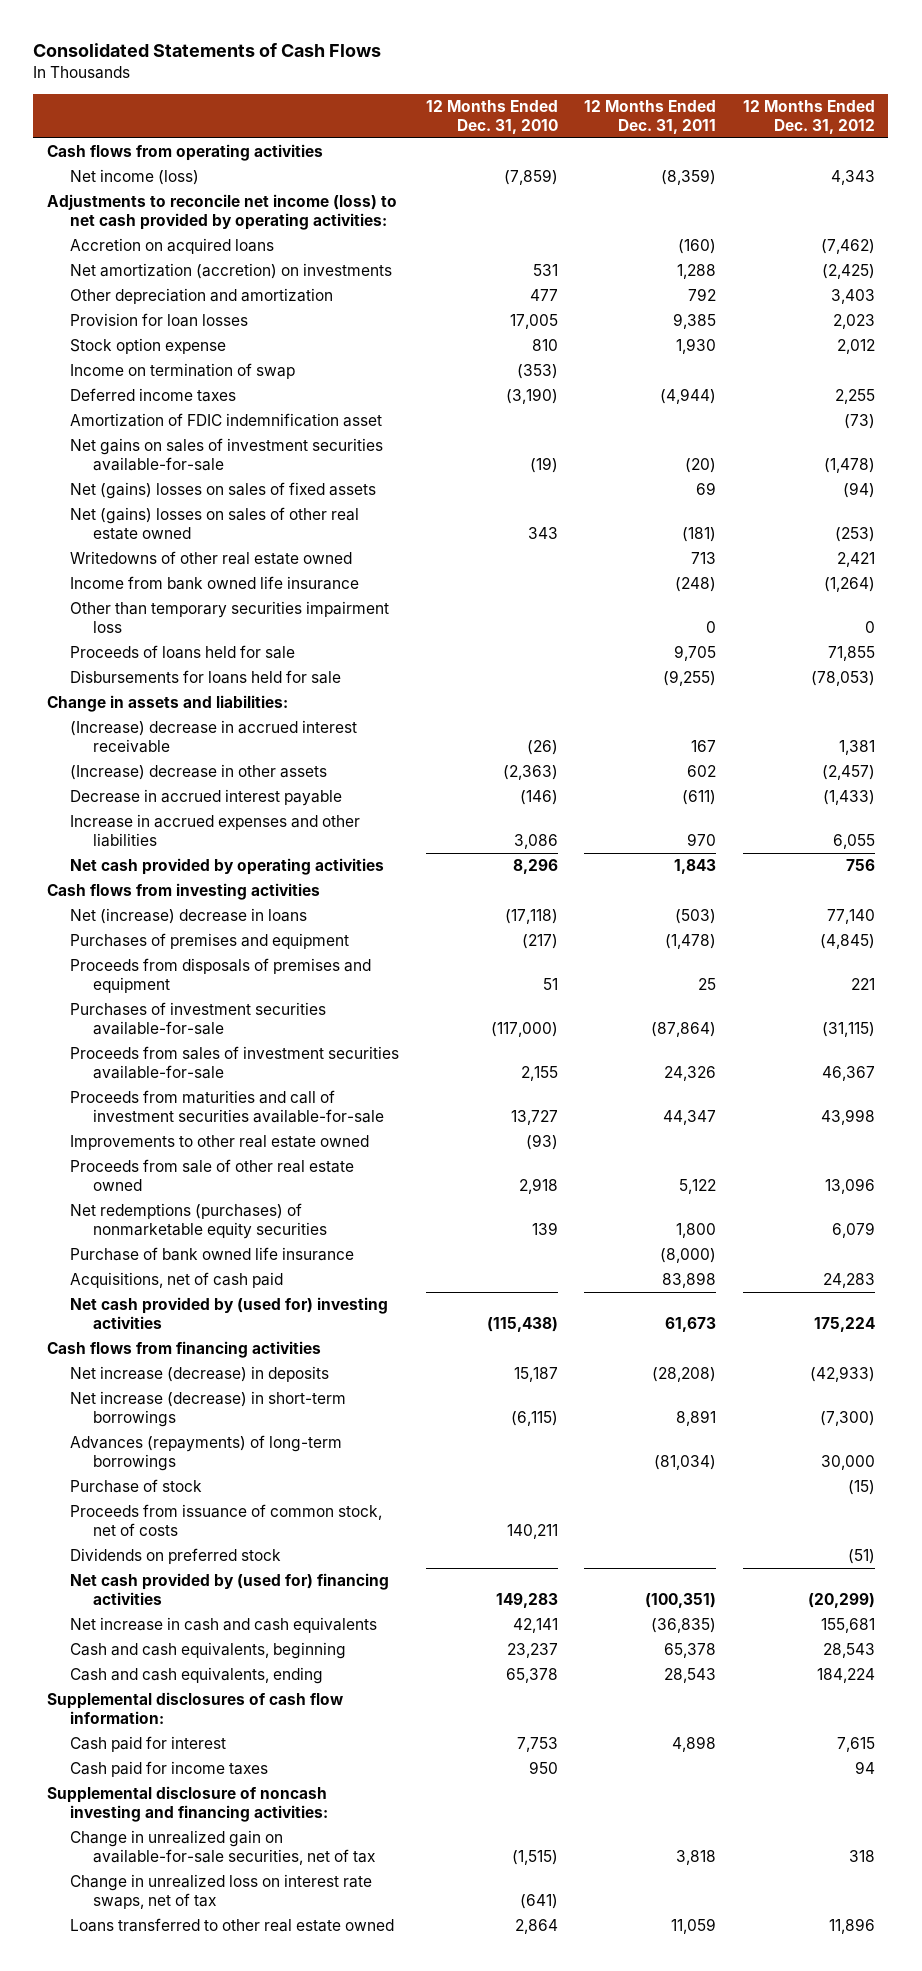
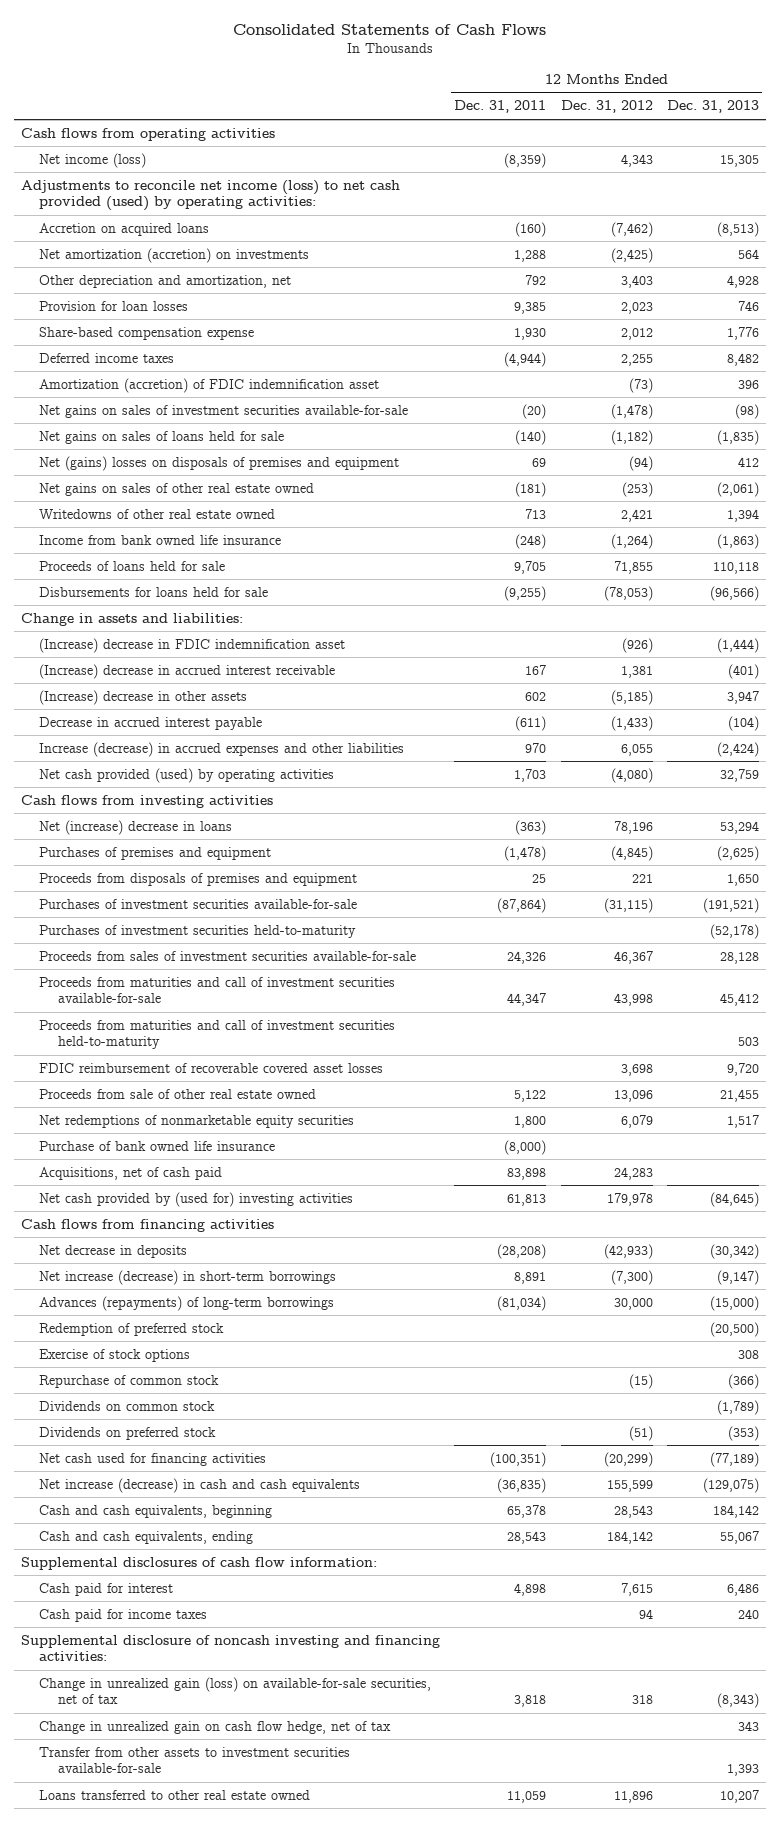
[425,100,558,134] 12 Months Ended Dec. 31, 2010 -> none
none -> [666,100,759,114] Dec. 31, 2013
[46,194,397,230] Adjustments to reconcile net income (loss) to net cash provided by operating activities: -> [20,179,400,212] Adjustments to reconcile net income (loss) to net cash provided (used) by operating activities:
[69,288,333,305] Other depreciation and amortization -> [39,274,292,288] Other depreciation and amortization, net
[69,363,295,380] Income on termination of swap -> none
[69,338,226,355] Stock option expense -> [39,326,255,340] Share-based compensation expense
[69,413,382,428] Amortization of FDIC indemnification asset -> [39,377,380,393] Amortization (accretion) of FDIC indemnification asset
none -> [39,430,285,444] Net gains on sales of loans held for sale
[69,482,376,500] Net (gains) losses on sales of fixed assets -> [39,455,400,471] Net (gains) losses on disposals of premises and equipment
[69,507,359,540] Net (gains) losses on sales of other real estate owned -> [39,482,315,496] Net gains on sales of other real estate owned
[69,601,389,633] Other than temporary securities impairment loss -> none
none -> [39,637,346,653] (Increase) decrease in FDIC indemnification asset
[822,765,876,781] (2,457) -> [610,689,653,705] (5,185)
[69,814,360,847] Increase in accrued expenses and other liabilities -> [39,741,405,757] Increase (decrease) in accrued expenses and other liabilities
[69,858,384,876] Net cash provided by operating activities -> [39,767,335,783] Net cash provided (used) by operating activities
[674,859,717,875] 1,843 -> [514,768,547,782] 1,703
[846,859,876,872] 756 -> [610,767,653,783] (4,080)
[675,909,717,925] (503) -> [515,819,547,835] (363)
[827,909,876,925] 77,140 -> [613,820,653,834] 78,196
none -> [39,924,357,938] Purchases of investment securities held-to-maturity
[69,1135,369,1151] Improvements to other real estate owned -> none
none -> [39,1019,396,1050] Proceeds from maturities and call of investment securities held-to-maturity
none -> [39,1062,384,1073] FDIC reimbursement of recoverable covered asset losses
[69,1203,328,1239] Net redemptions (purchases) of nonmarketable equity securities -> [39,1114,355,1128] Net redemptions of nonmarketable equity securities
[665,1316,717,1332] 61,673 -> [507,1193,547,1206] 61,813
[814,1316,876,1332] 175,224 -> [606,1192,653,1206] 179,978
[69,1366,329,1383] Net increase (decrease) in deposits -> [39,1244,188,1258] Net decrease in deposits
[69,1504,382,1536] Proceeds from issuance of common stock, net of costs -> none
none -> [39,1322,225,1336] Redemption of preferred stock
none -> [39,1348,191,1362] Exercise of stock options
[69,1479,202,1494] Purchase of stock -> [39,1374,220,1388] Repurchase of common stock
none -> [39,1400,216,1411] Dividends on common stock
[69,1573,389,1605] Net cash provided by (used for) financing activities -> [39,1452,267,1466] Net cash used for financing activities
[69,1617,377,1634] Net increase in cash and cash equivalents -> [39,1477,361,1493] Net increase (decrease) in cash and cash equivalents
[821,1618,876,1634] 155,681 -> [606,1479,653,1492] 155,599
[817,1668,876,1684] 184,224 -> [606,1530,653,1544] 184,142
[69,1830,376,1865] Change in unrealized gain on available-for-sale securities, net of tax -> [39,1676,432,1705] Change in unrealized gain (loss) on available-for-sale securities, net of tax
[69,1874,372,1909] Change in unrealized loss on interest rate swaps, net of tax -> [39,1720,392,1734] Change in unrealized gain on cash flow hedge, net of tax
none -> [39,1746,351,1774] Transfer from other assets to investment securities available-for-sale

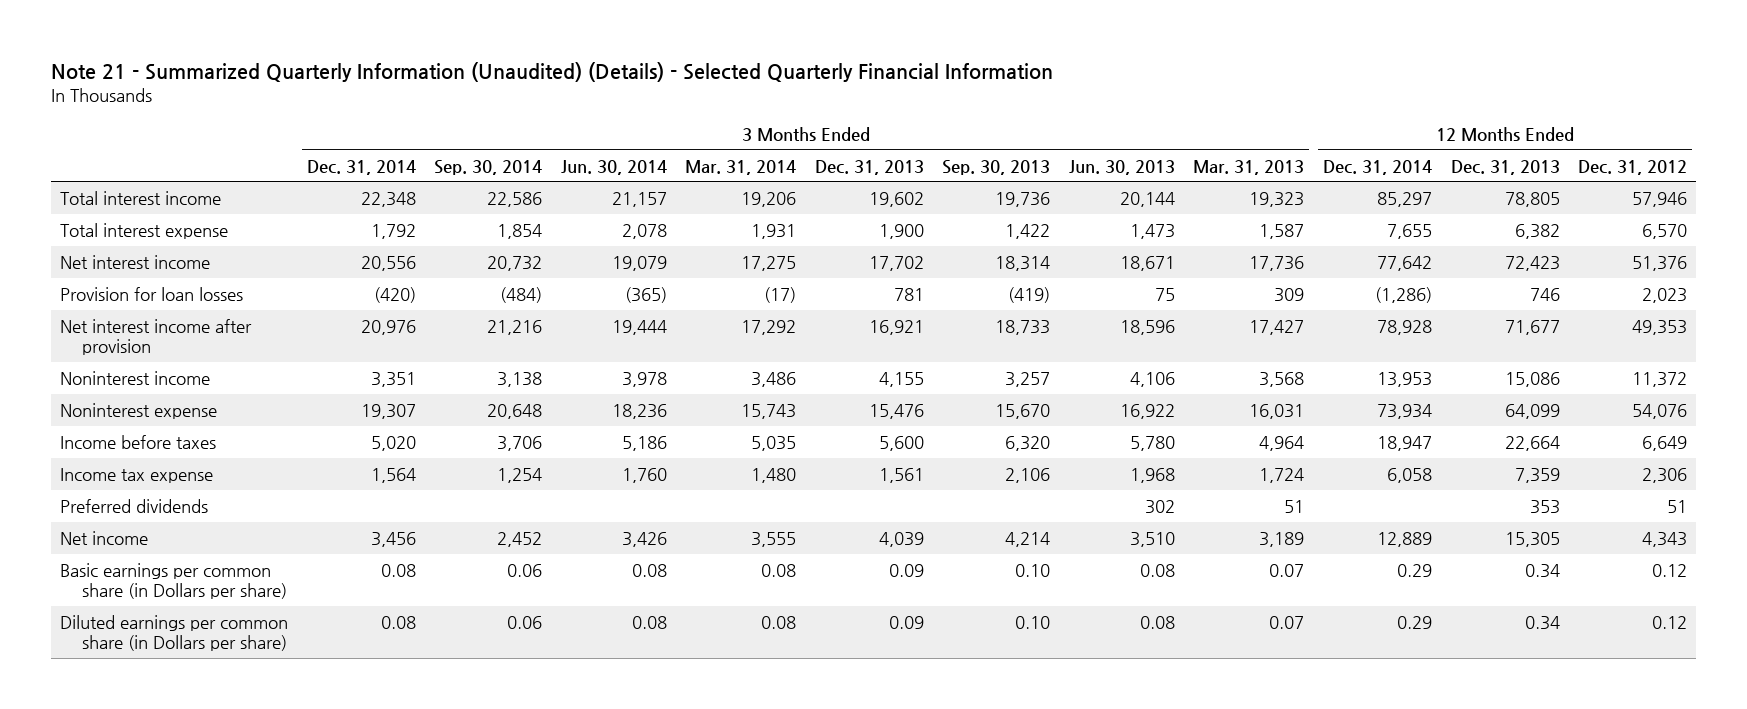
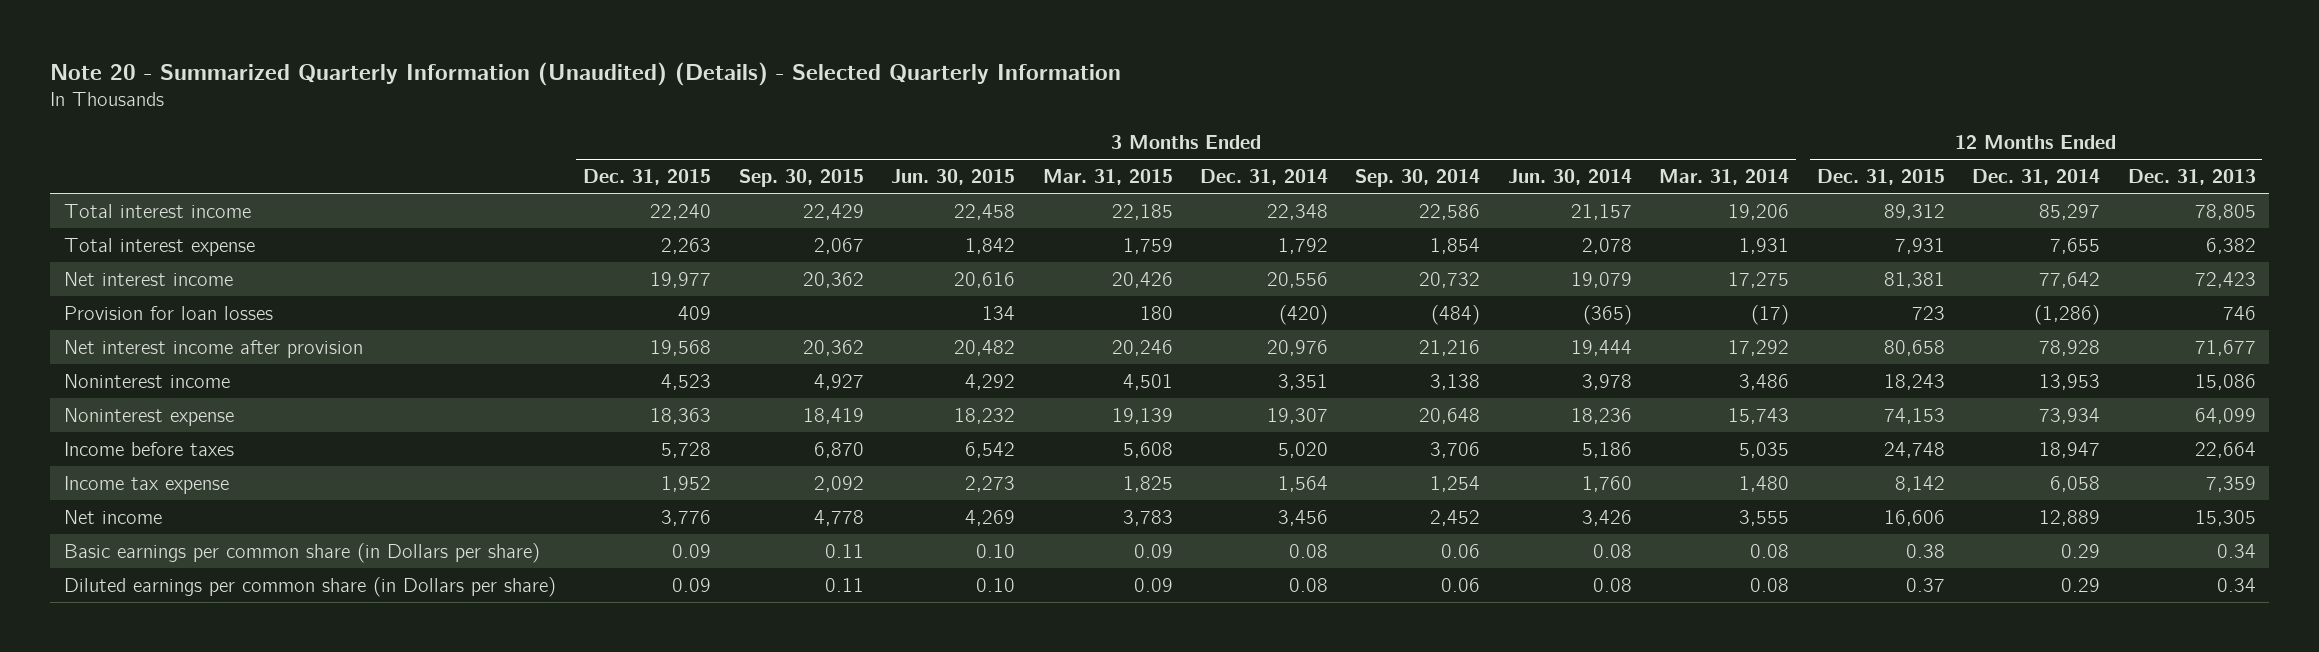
[51,61,1054,82] Note 21 - Summarized Quarterly Information (Unaudited) (Details) - Selected Quarterly Financial Information -> [50,62,1122,87] Note 20 - Summarized Quarterly Information (Unaudited) (Details) - Selected Quarterly Information
[814,159,924,175] Dec. 31, 2013 -> none
[942,159,1051,175] Sep. 30, 2013 -> none
[1068,159,1175,175] Jun. 30, 2013 -> none
[1193,159,1305,175] Mar. 31, 2013 -> none
[1578,159,1688,175] Dec. 31, 2012 -> none
none -> [583,169,712,186] Dec. 31, 2015
none -> [738,169,864,188] Sep. 30, 2015
none -> [891,169,1016,186] Jun. 30, 2015
none -> [1042,169,1173,186] Mar. 31, 2015
none -> [1816,169,1945,186] Dec. 31, 2015
[60,498,209,513] Preferred dividends -> none

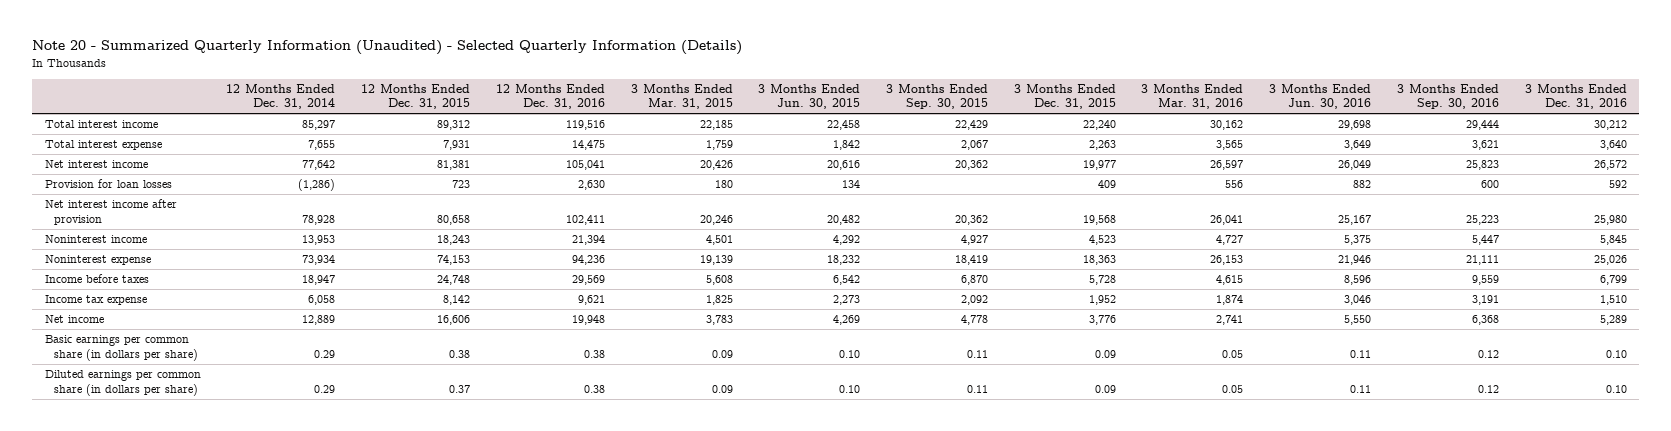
[50,62,1122,87] Note 20 - Summarized Quarterly Information (Unaudited) (Details) - Selected Quarterly Information -> [31,40,742,56] Note 20 - Summarized Quarterly Information (Unaudited) - Selected Quarterly Information (Details)
[1199,169,1328,186] Dec. 31, 2014 -> none
[1355,169,1481,188] Sep. 30, 2014 -> none
[1507,169,1632,186] Jun. 30, 2014 -> none
[1659,169,1790,186] Mar. 31, 2014 -> none
[2127,169,2256,186] Dec. 31, 2013 -> none
none -> [495,83,605,110] 12 Months Ended Dec. 31, 2016
none -> [1141,83,1244,110] 3 Months Ended Mar. 31, 2016
none -> [1269,83,1372,110] 3 Months Ended Jun. 30, 2016
none -> [1396,83,1499,110] 3 Months Ended Sep. 30, 2016
none -> [1524,83,1627,110] 3 Months Ended Dec. 31, 2016
[63,542,540,563] Basic earnings per common share (in Dollars per share) -> [44,335,199,361] Basic earnings per common share (in dollars per share)
[63,576,556,597] Diluted earnings per common share (in Dollars per share) -> [44,370,201,396] Diluted earnings per common share (in dollars per share)

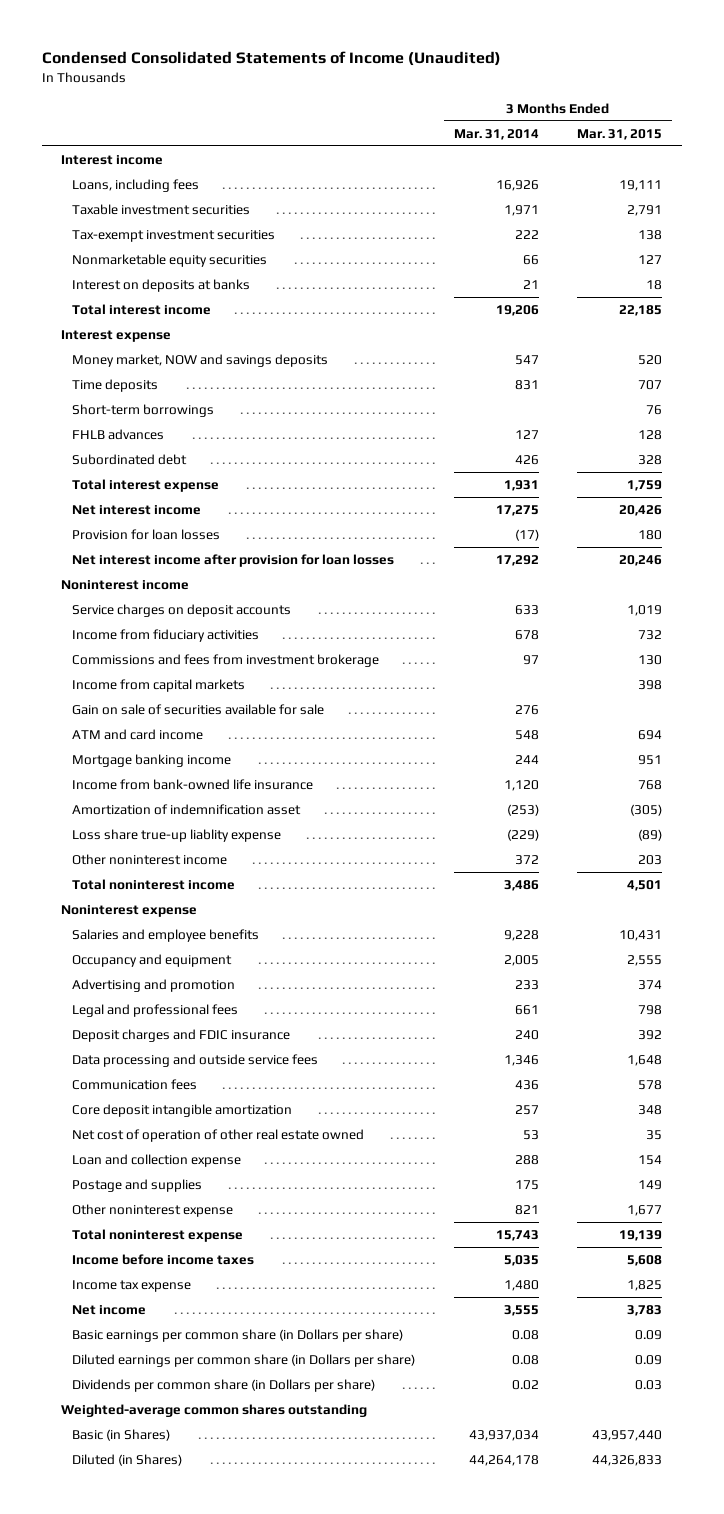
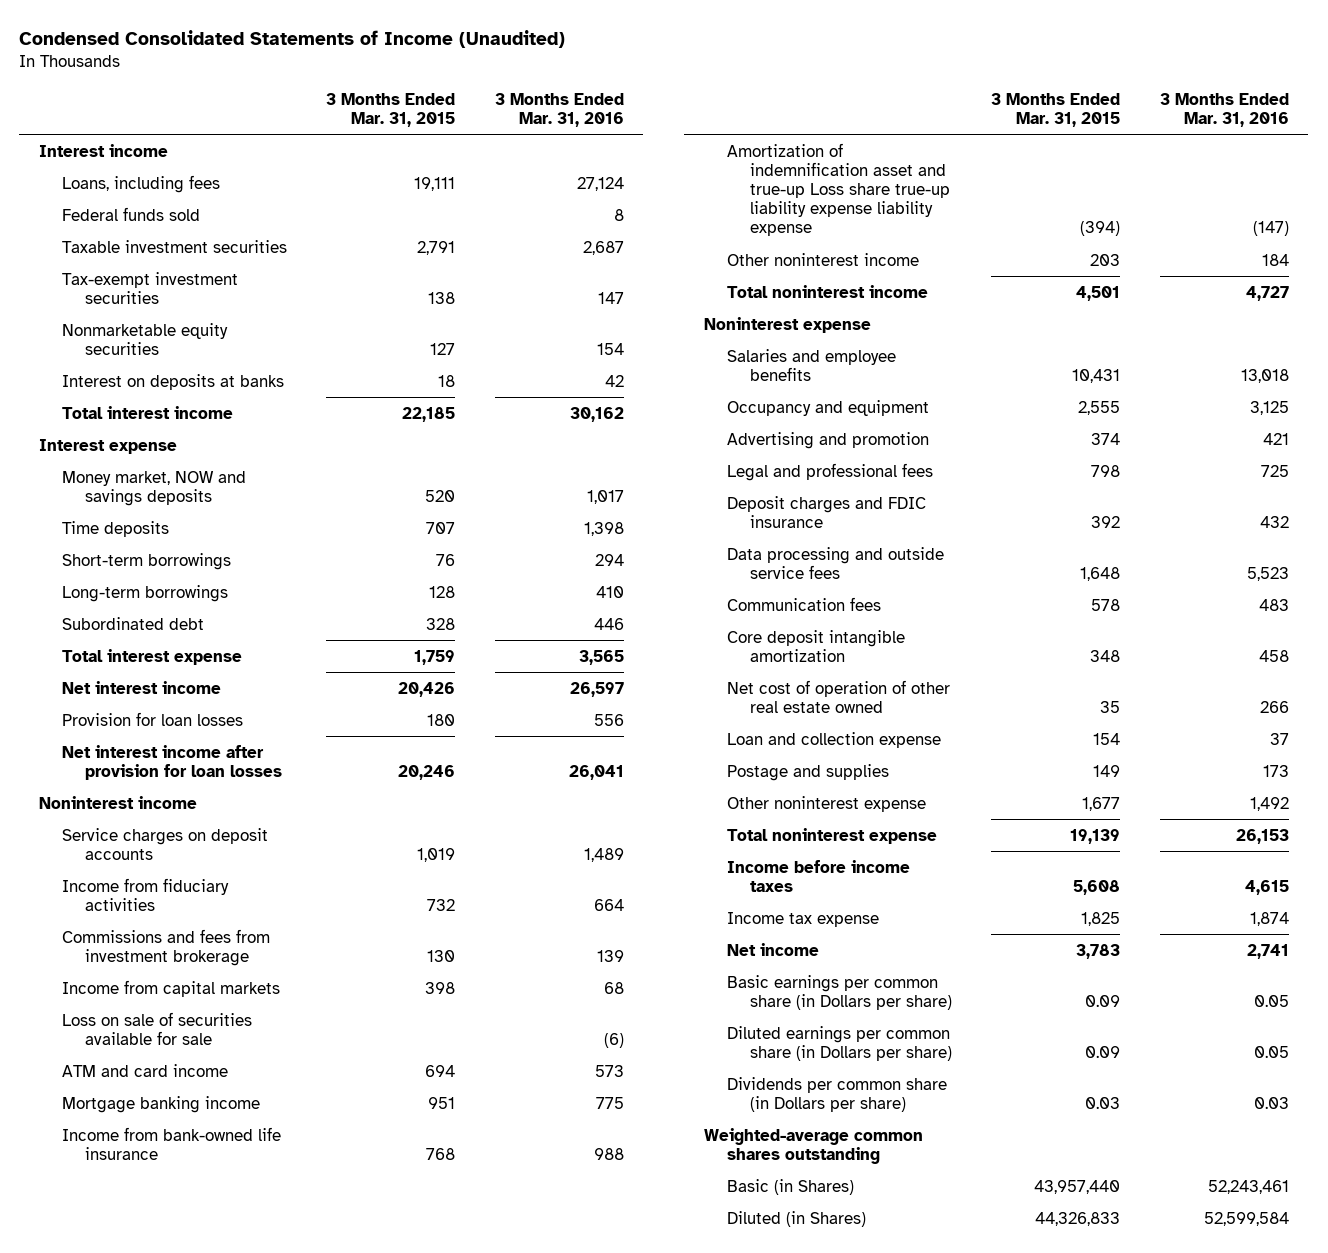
[453,128,539,140] Mar. 31, 2014 -> none
none -> [494,92,624,127] 3 Months Ended Mar. 31, 2016
none -> [62,206,201,221] Federal funds sold
[72,429,165,441] FHLB advances -> [62,584,229,602] Long-term borrowings
[72,704,325,716] Gain on sale of securities available for sale -> [62,1011,253,1045] Loss on sale of securities available for sale
[72,804,302,816] Amortization of indemnification asset -> none
[72,829,282,843] Loss share true-up liablity expense -> none
none -> [726,142,950,237] Amortization of indemnification asset and true-up Loss share true-up liability expense liability expense

